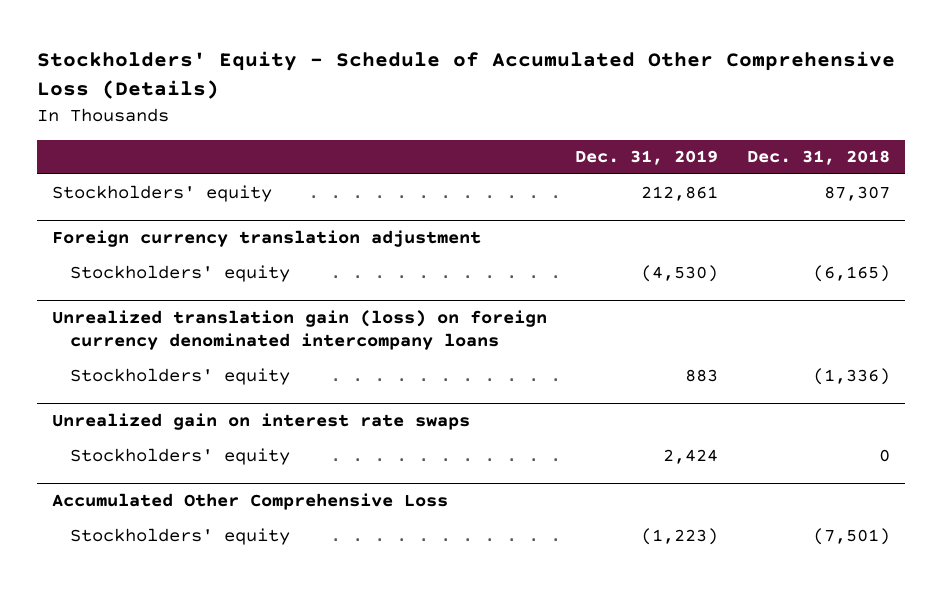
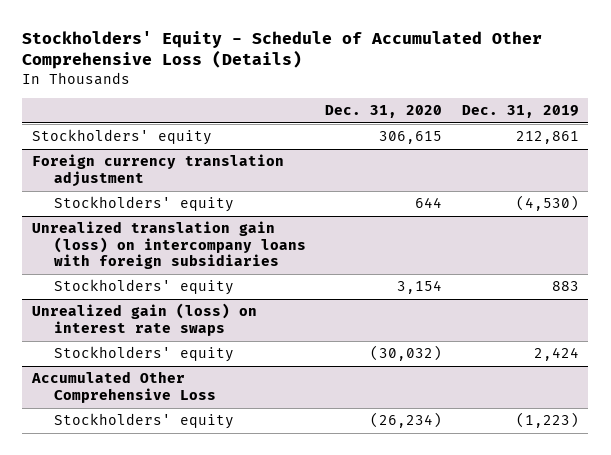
[747,150,891,166] Dec. 31, 2018 -> none
none -> [325,105,443,119] Dec. 31, 2020
[51,310,547,351] Unrealized translation gain (loss) on foreign currency denominated intercompany loans -> [31,221,306,270] Unrealized translation gain (loss) on intercompany loans with foreign subsidiaries
[51,413,470,431] Unrealized gain on interest rate swaps -> [31,303,257,336] Unrealized gain (loss) on interest rate swaps

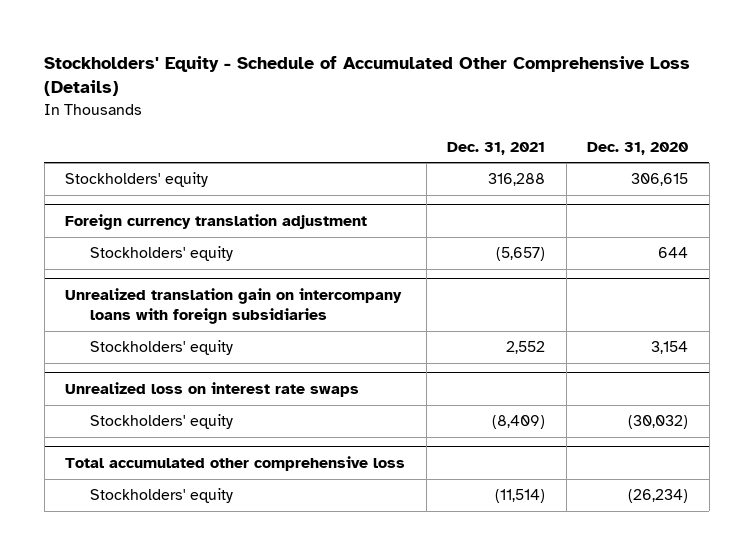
[461,105,579,119] Dec. 31, 2019 -> none
none -> [447,141,546,155] Dec. 31, 2021
[31,221,306,270] Unrealized translation gain (loss) on intercompany loans with foreign subsidiaries -> [65,288,403,325] Unrealized translation gain on intercompany loans with foreign subsidiaries
[31,303,257,336] Unrealized gain (loss) on interest rate swaps -> [65,382,360,398] Unrealized loss on interest rate swaps
[30,371,216,403] Accumulated Other Comprehensive Loss -> [65,456,406,472] Total accumulated other comprehensive loss

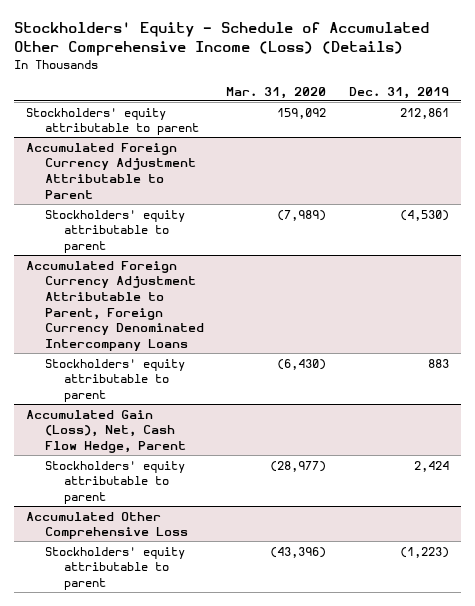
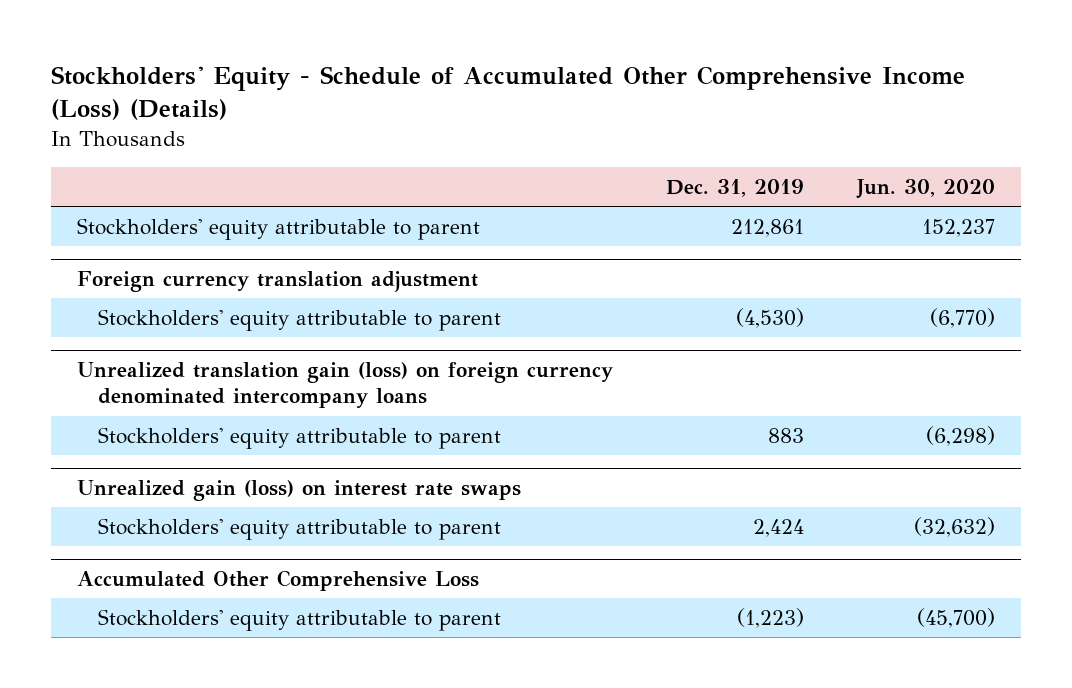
[226,86,327,99] Mar. 31, 2020 -> none
none -> [855,179,995,200] Jun. 30, 2020
[25,142,196,199] Accumulated Foreign Currency Adjustment Attributable to Parent -> [77,271,479,293] Foreign currency translation adjustment
[25,260,204,352] Accumulated Foreign Currency Adjustment Attributable to Parent, Foreign Currency Denominated Intercompany Loans -> [77,362,614,409] Unrealized translation gain (loss) on foreign currency denominated intercompany loans
[25,409,186,453] Accumulated Gain (Loss), Net, Cash Flow Hedge, Parent -> [77,480,522,502] Unrealized gain (loss) on interest rate swaps

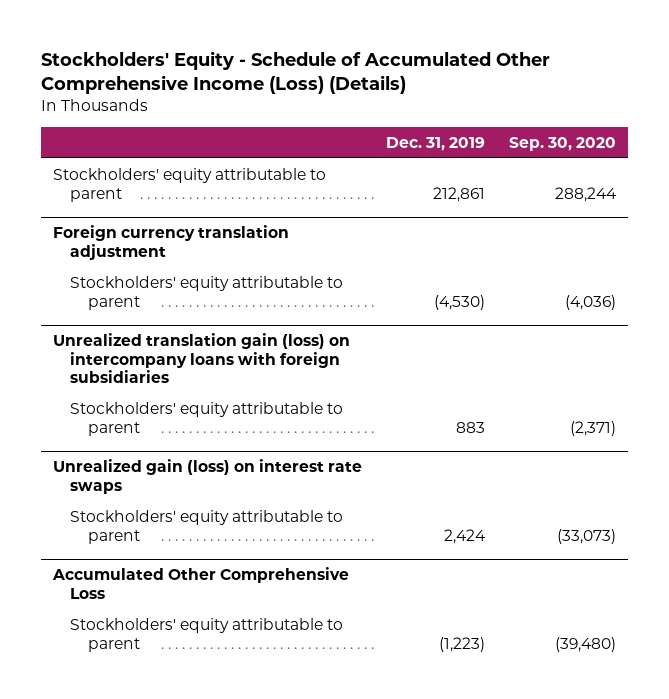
[855,179,995,200] Jun. 30, 2020 -> none
none -> [508,136,616,151] Sep. 30, 2020
[77,362,614,409] Unrealized translation gain (loss) on foreign currency denominated intercompany loans -> [53,333,351,384] Unrealized translation gain (loss) on intercompany loans with foreign subsidiaries

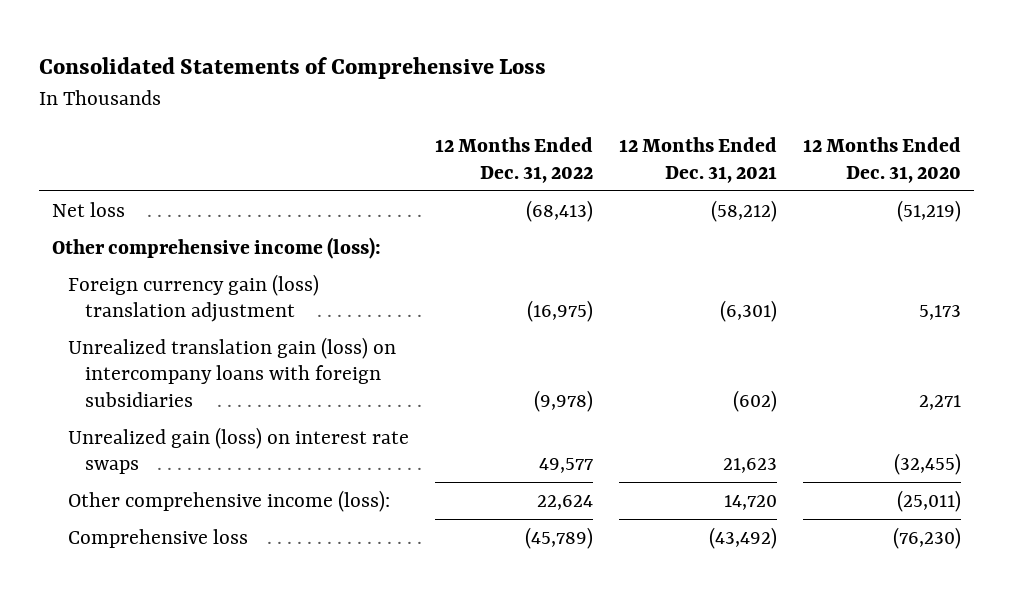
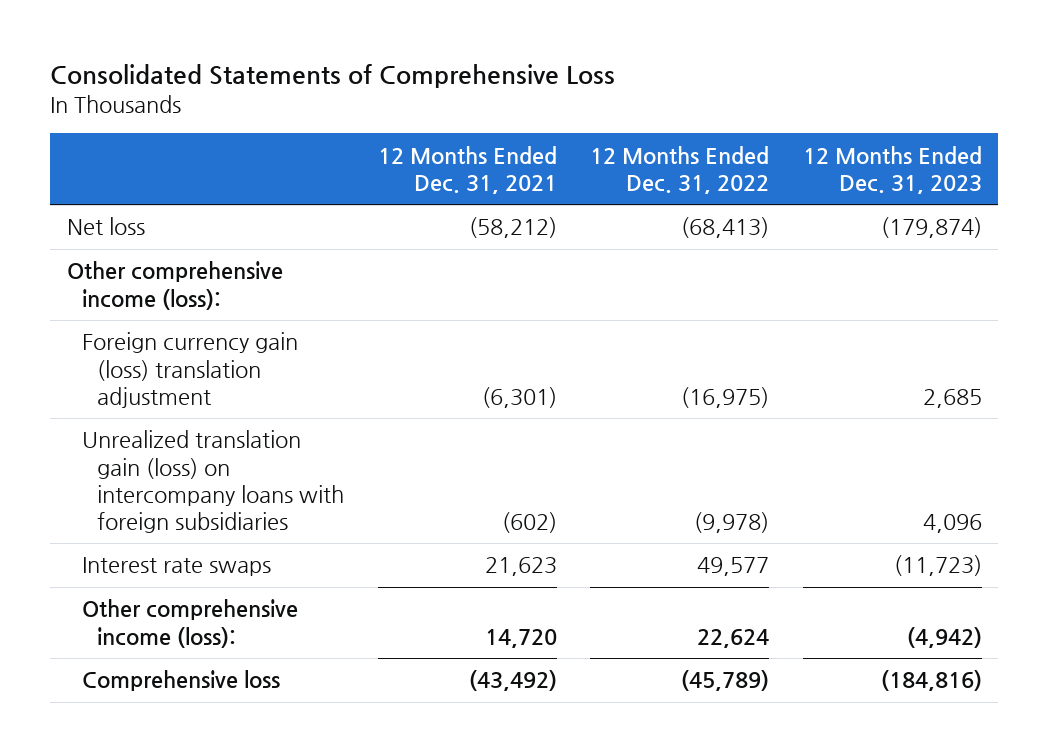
[802,137,961,183] 12 Months Ended Dec. 31, 2020 -> none
none -> [802,145,982,194] 12 Months Ended Dec. 31, 2023
[68,426,410,475] Unrealized gain (loss) on interest rate swaps -> [82,557,272,577] Interest rate swaps

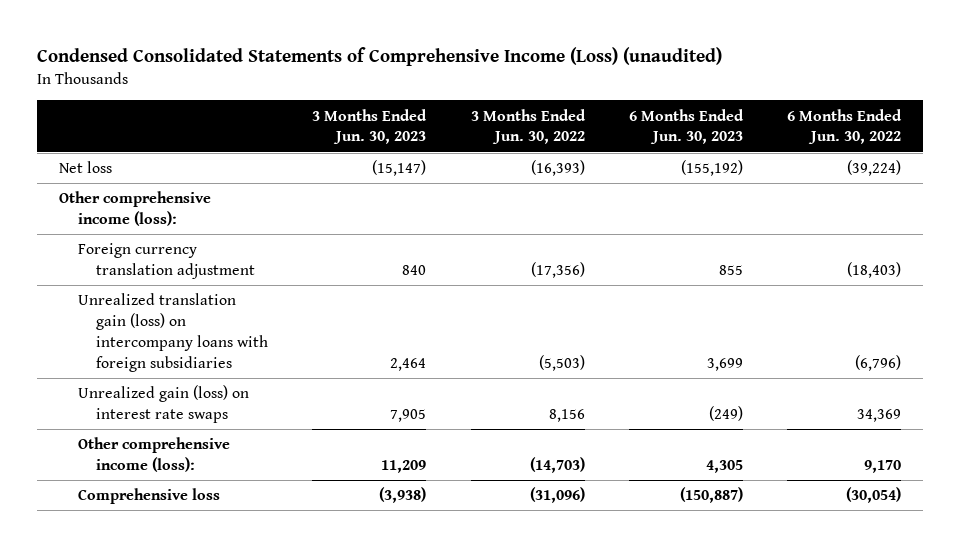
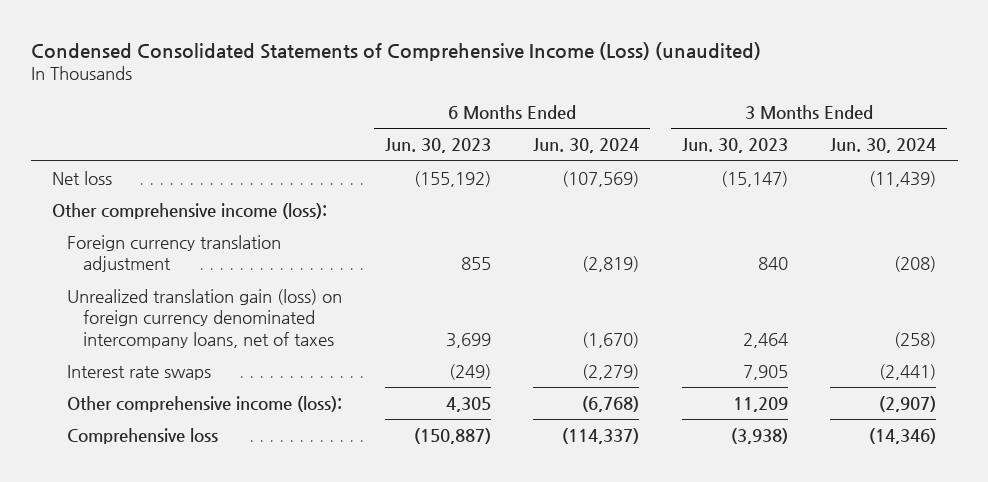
[470,108,586,145] 3 Months Ended Jun. 30, 2022 -> none
[787,108,903,145] 6 Months Ended Jun. 30, 2022 -> none
none -> [533,138,640,154] Jun. 30, 2024
none -> [830,138,937,154] Jun. 30, 2024
[77,293,269,372] Unrealized translation gain (loss) on intercompany loans with foreign subsidiaries -> [67,289,343,348] Unrealized translation gain (loss) on foreign currency denominated intercompany loans, net of taxes
[77,385,249,424] Unrealized gain (loss) on interest rate swaps -> [67,365,212,381] Interest rate swaps

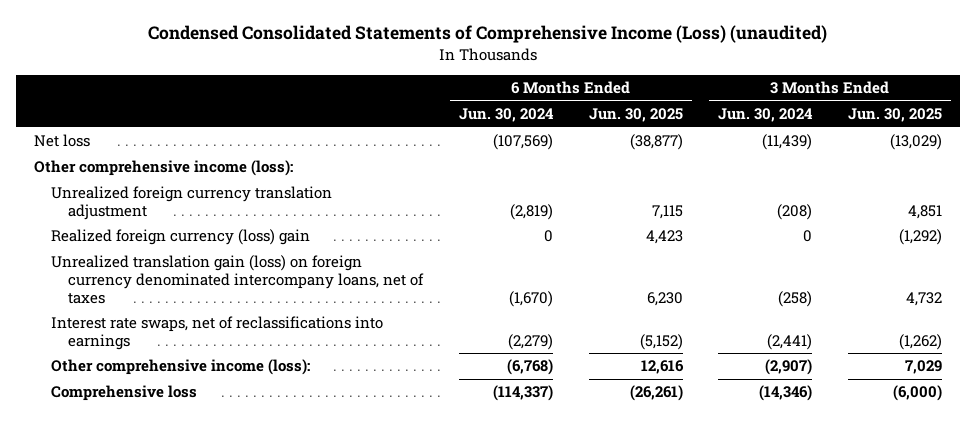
[384,138,491,154] Jun. 30, 2023 -> none
[681,138,788,154] Jun. 30, 2023 -> none
none -> [588,108,683,123] Jun. 30, 2025
none -> [848,108,943,123] Jun. 30, 2025
[67,235,282,273] Foreign currency translation adjustment -> [50,186,332,221] Unrealized foreign currency translation adjustment
none -> [50,229,310,246] Realized foreign currency (loss) gain
[67,365,212,381] Interest rate swaps -> [50,316,383,351] Interest rate swaps, net of reclassifications into earnings

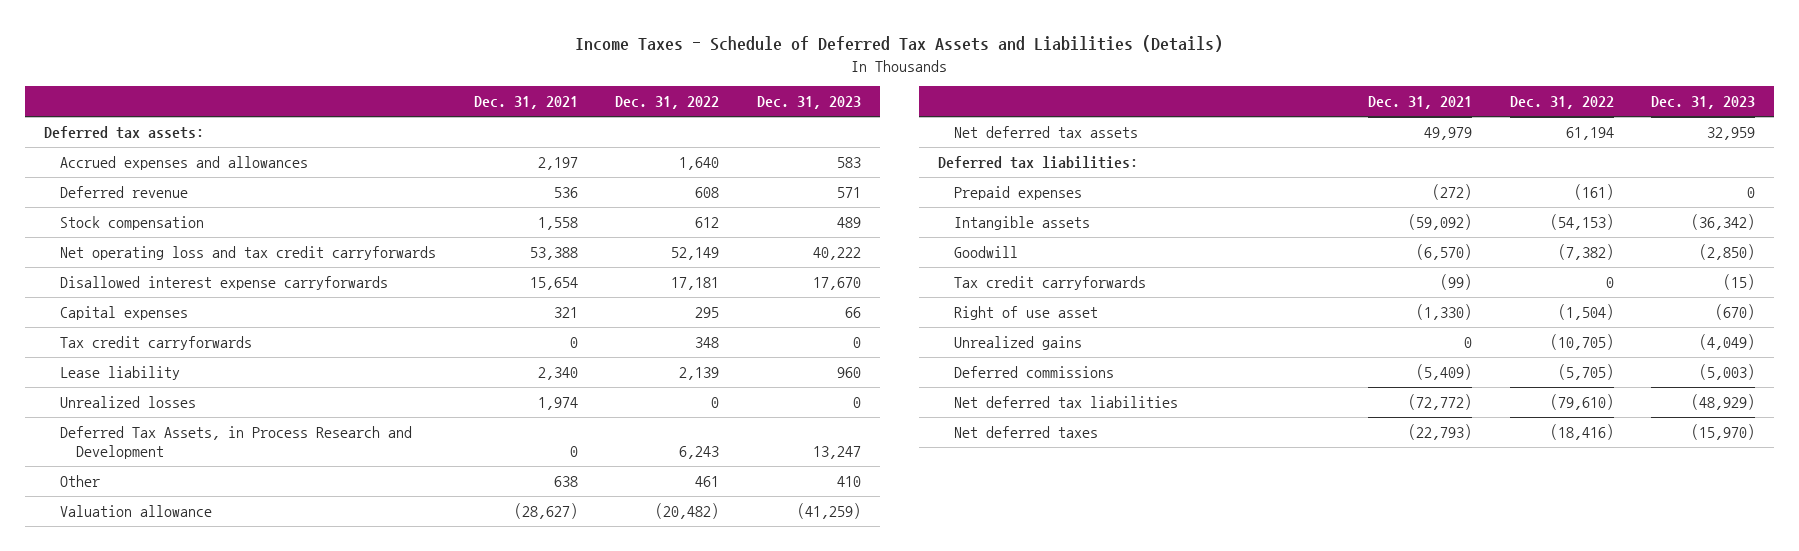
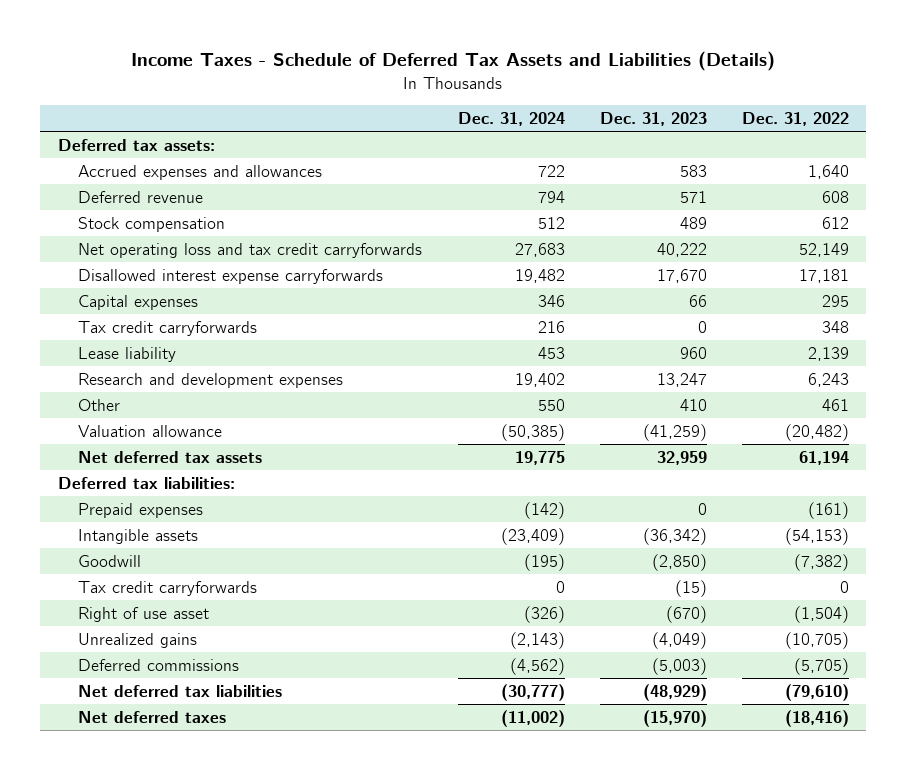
[473,96,578,110] Dec. 31, 2021 -> none
none -> [457,111,565,126] Dec. 31, 2024
[60,396,197,409] Unrealized losses -> none
[60,426,413,460] Deferred Tax Assets, in Process Research and Development -> [78,372,344,388] Research and development expenses

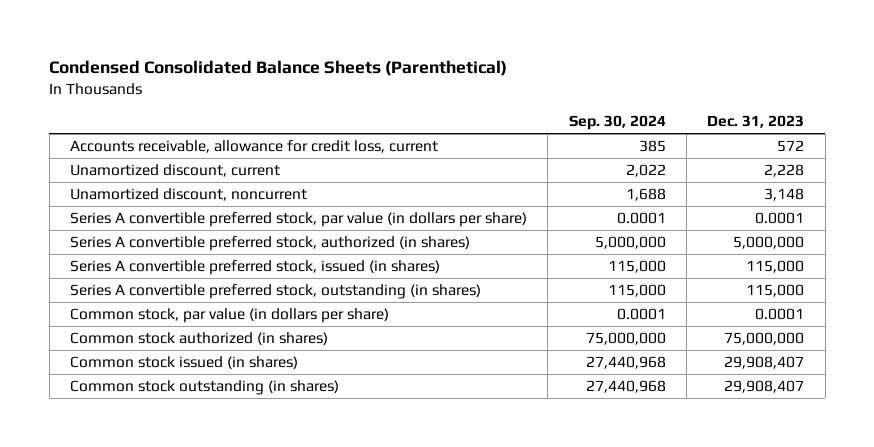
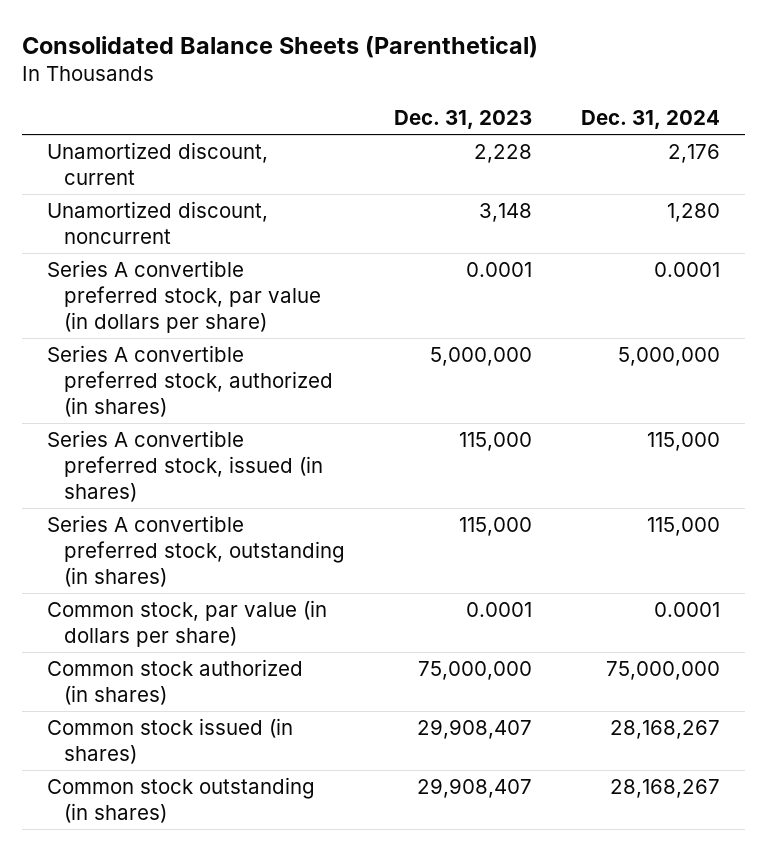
[49,60,508,77] Condensed Consolidated Balance Sheets (Parenthetical) -> [21,35,538,58] Consolidated Balance Sheets (Parenthetical)
[568,115,666,131] Sep. 30, 2024 -> none
none -> [581,110,721,130] Dec. 31, 2024
[70,139,439,153] Accounts receivable, allowance for credit loss, current -> none

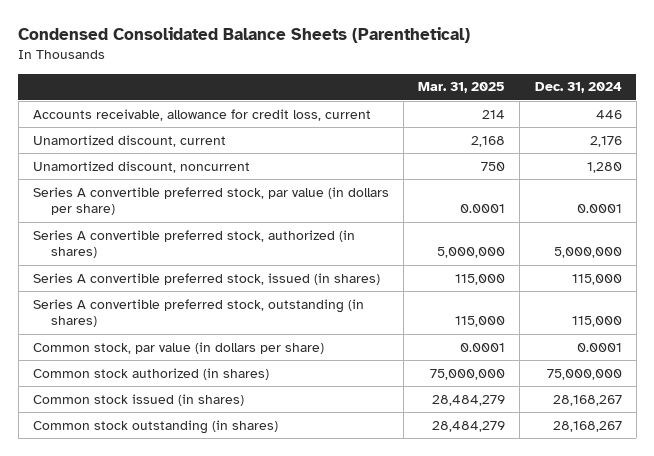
[21,35,538,58] Consolidated Balance Sheets (Parenthetical) -> [18,27,471,44] Condensed Consolidated Balance Sheets (Parenthetical)
[394,110,533,130] Dec. 31, 2023 -> none
none -> [418,82,506,94] Mar. 31, 2025
none -> [32,108,371,121] Accounts receivable, allowance for credit loss, current

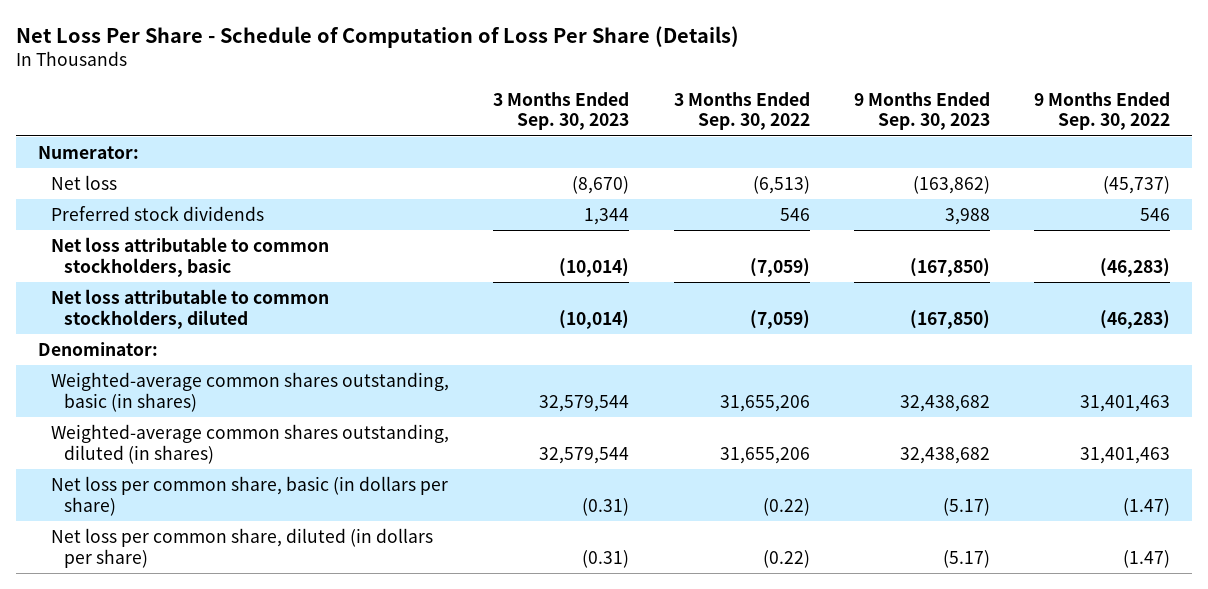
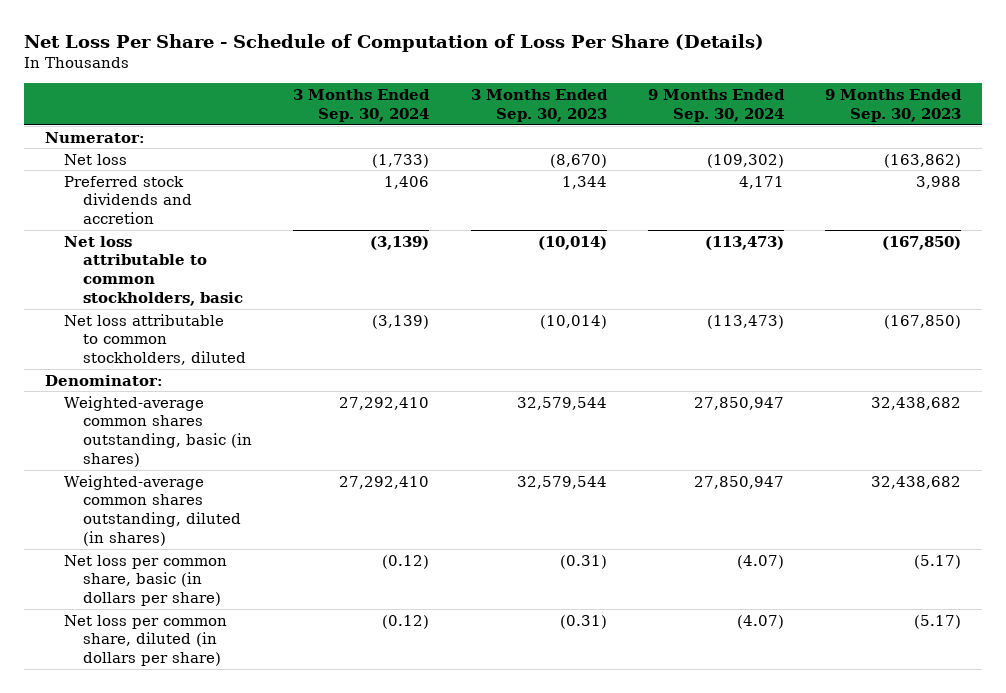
[673,91,810,131] 3 Months Ended Sep. 30, 2022 -> none
[1034,91,1171,131] 9 Months Ended Sep. 30, 2022 -> none
none -> [293,89,431,122] 3 Months Ended Sep. 30, 2024
none -> [648,89,786,122] 9 Months Ended Sep. 30, 2024
[51,205,265,221] Preferred stock dividends -> [64,175,193,225] Preferred stock dividends and accretion

